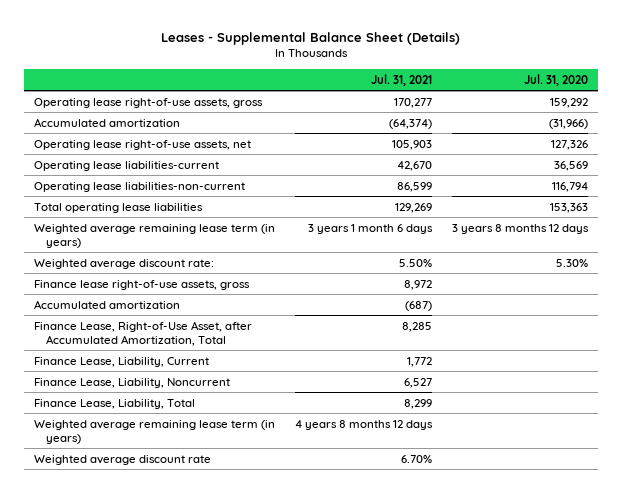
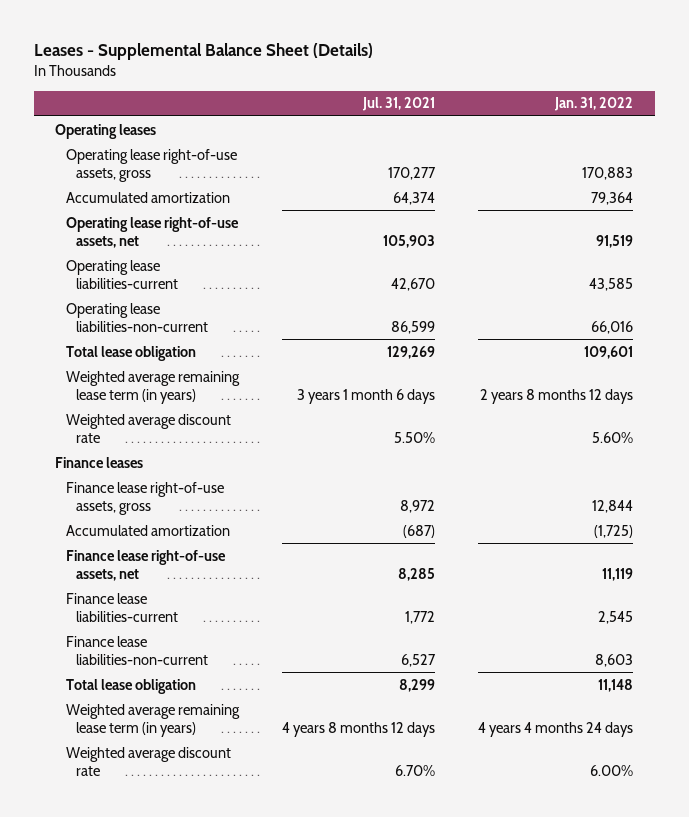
[524,73,589,86] Jul. 31, 2020 -> none
none -> [554,97,634,112] Jan. 31, 2022
none -> [55,123,157,139] Operating leases
[389,118,433,129] (64,374) -> [393,191,436,205] 64,374
[34,202,204,213] Total operating lease liabilities -> [65,345,196,361] Total lease obligation
[34,258,215,269] Weighted average discount rate: -> [65,413,231,443] Weighted average discount rate
none -> [55,456,144,468] Finance leases
[34,320,253,346] Finance Lease, Right-of-Use Asset, after Accumulated Amortization, Total -> [65,549,226,581] Finance lease right-of-use assets, net
[34,356,210,367] Finance Lease, Liability, Current -> [65,592,179,622] Finance lease liabilities-current
[34,377,231,388] Finance Lease, Liability, Noncurrent -> [65,635,209,665] Finance lease liabilities-non-current
[34,398,196,409] Finance Lease, Liability, Total -> [65,678,196,694] Total lease obligation

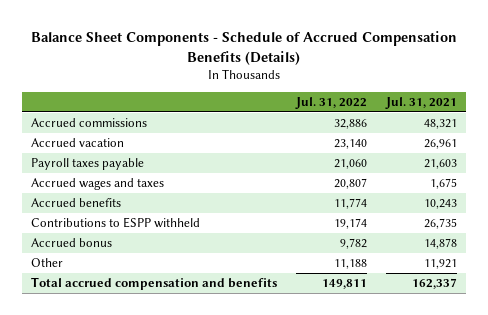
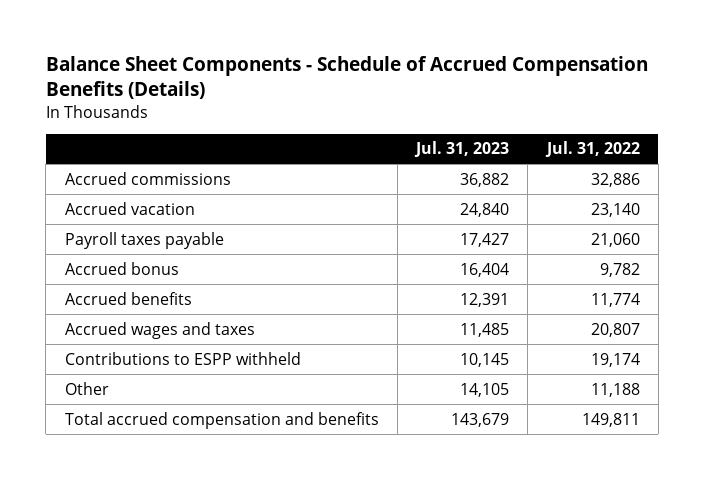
[384,96,457,109] Jul. 31, 2021 -> none
none -> [414,141,510,158] Jul. 31, 2023
[31,238,113,248] Accrued bonus -> [64,261,179,275] Accrued bonus
[31,178,165,191] Accrued wages and taxes -> [64,321,255,339] Accrued wages and taxes

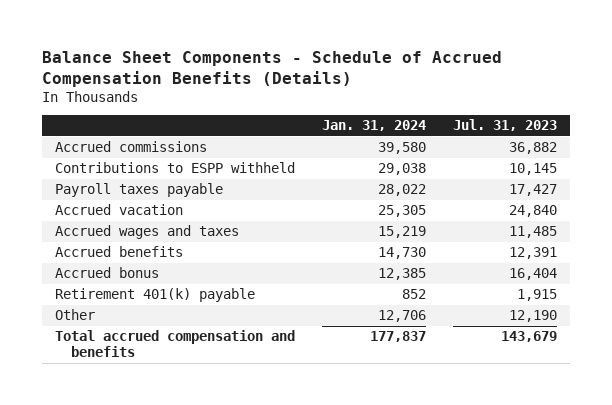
[544,141,640,158] Jul. 31, 2022 -> none
none -> [322,120,427,132] Jan. 31, 2024
[64,351,301,365] Contributions to ESPP withheld -> [55,162,296,174] Contributions to ESPP withheld
[64,201,195,215] Accrued vacation -> [55,204,184,216] Accrued vacation
[64,291,192,305] Accrued benefits -> [55,246,184,258] Accrued benefits
[64,261,179,275] Accrued bonus -> [55,267,160,279] Accrued bonus
none -> [55,288,256,303] Retirement 401(k) payable
[460,382,510,397] 14,105 -> [509,310,558,323] 12,190

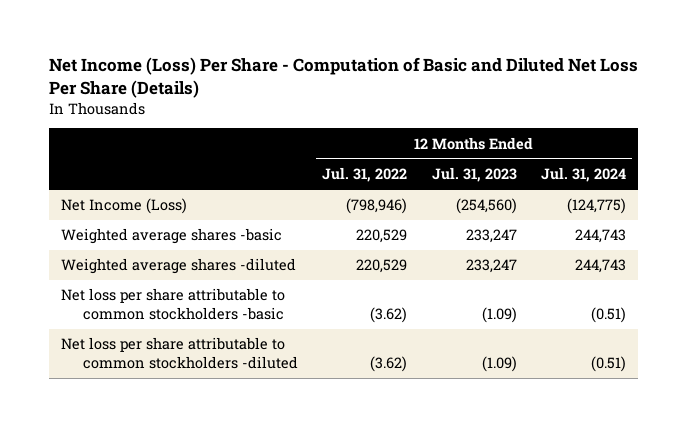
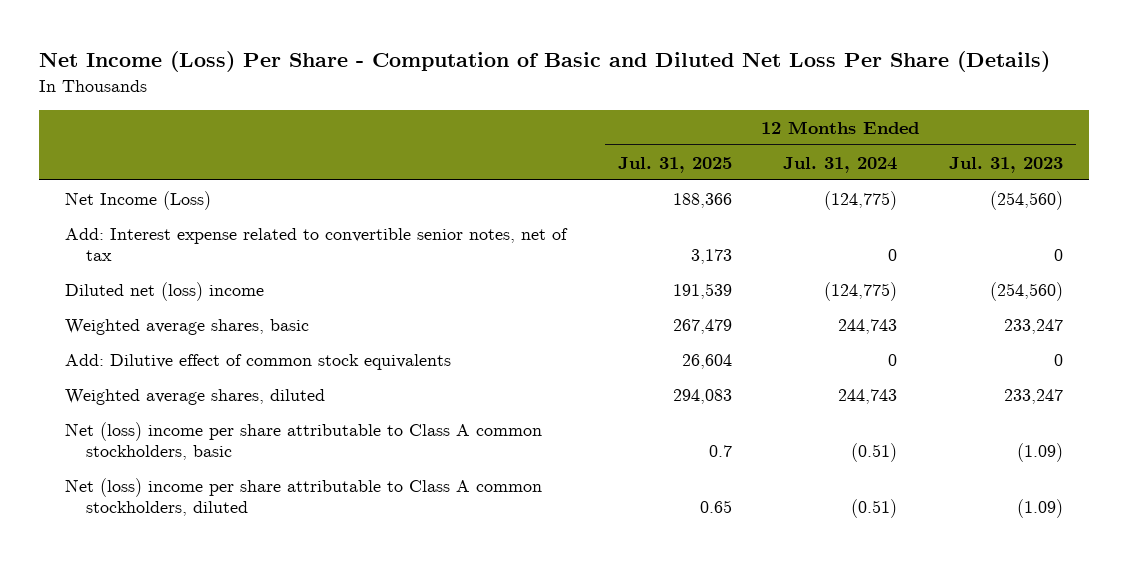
[322,167,408,183] Jul. 31, 2022 -> none
none -> [617,156,732,173] Jul. 31, 2025
none -> [65,227,569,262] Add: Interest expense related to convertible senior notes, net of tax
none -> [65,281,265,301] Diluted net (loss) income
[60,228,282,245] Weighted average shares -basic -> [65,318,310,335] Weighted average shares, basic
none -> [65,353,452,370] Add: Dilutive effect of common stock equivalents
[60,258,296,275] Weighted average shares -diluted -> [65,388,326,405] Weighted average shares, diluted
[60,288,285,321] Net loss per share attributable to common stockholders -basic -> [65,421,543,461] Net (loss) income per share attributable to Class A common stockholders, basic
[60,337,298,370] Net loss per share attributable to common stockholders -diluted -> [65,477,543,517] Net (loss) income per share attributable to Class A common stockholders, diluted

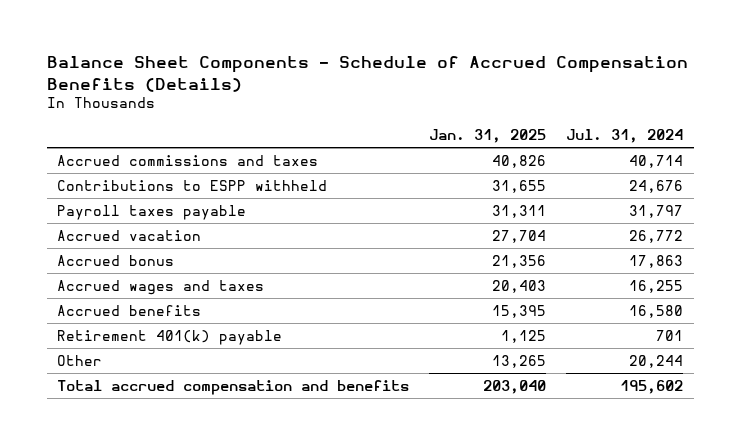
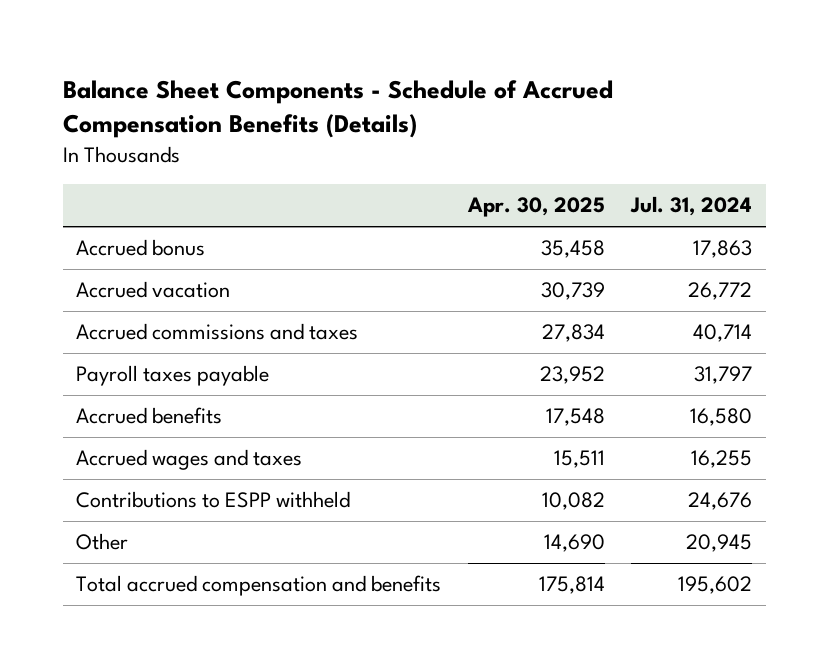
[429,128,547,143] Jan. 31, 2025 -> none
none -> [466,197,605,218] Apr. 30, 2025
[57,254,175,266] Accrued bonus -> [76,239,206,257] Accrued bonus
[57,229,202,241] Accrued vacation -> [76,281,231,299] Accrued vacation
[57,329,283,345] Retirement 401(k) payable -> none
[57,279,265,295] Accrued wages and taxes -> [76,449,303,471] Accrued wages and taxes
[57,179,328,191] Contributions to ESPP withheld -> [76,491,351,509] Contributions to ESPP withheld
[629,354,684,368] 20,244 -> [686,534,753,553] 20,945

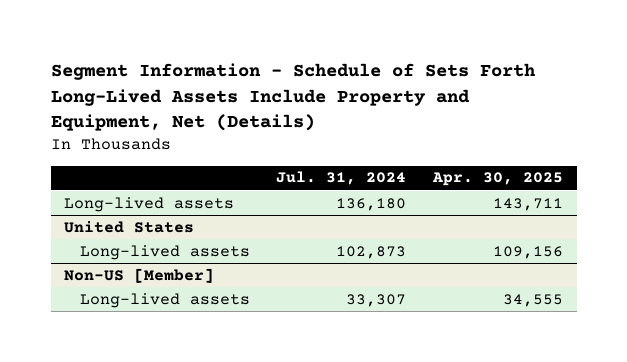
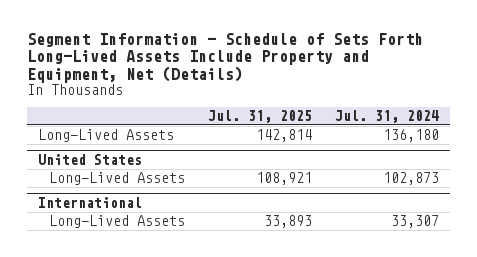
[432,172,564,187] Apr. 30, 2025 -> none
none -> [207,110,312,124] Jul. 31, 2025
[64,196,235,212] Long-lived assets -> [38,129,175,143] Long-Lived Assets
[79,244,250,260] Long-lived assets -> [49,172,186,186] Long-Lived Assets
[64,267,215,283] Non-US [Member] -> [38,197,143,209] International
[79,292,250,308] Long-lived assets -> [49,215,186,229] Long-Lived Assets

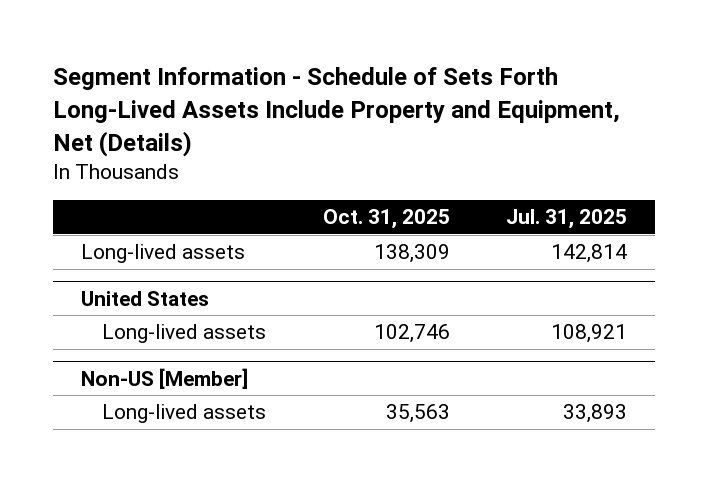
[334,110,439,124] Jul. 31, 2024 -> none
none -> [322,209,450,230] Oct. 31, 2025
[38,129,175,143] Long-Lived Assets -> [80,244,245,264] Long-lived assets
[49,172,186,186] Long-Lived Assets -> [102,324,267,344] Long-lived assets
[38,197,143,209] International -> [80,367,248,389] Non-US [Member]
[49,215,186,229] Long-Lived Assets -> [102,404,267,424] Long-lived assets

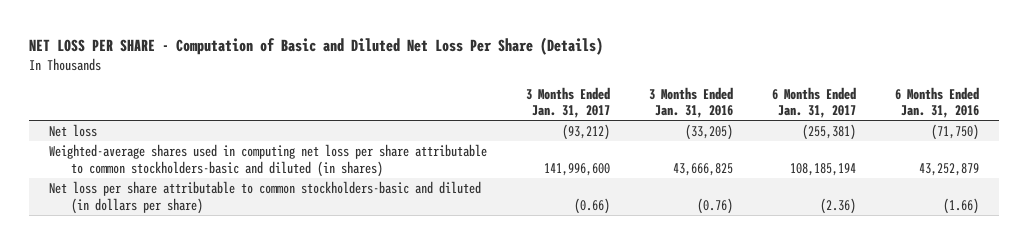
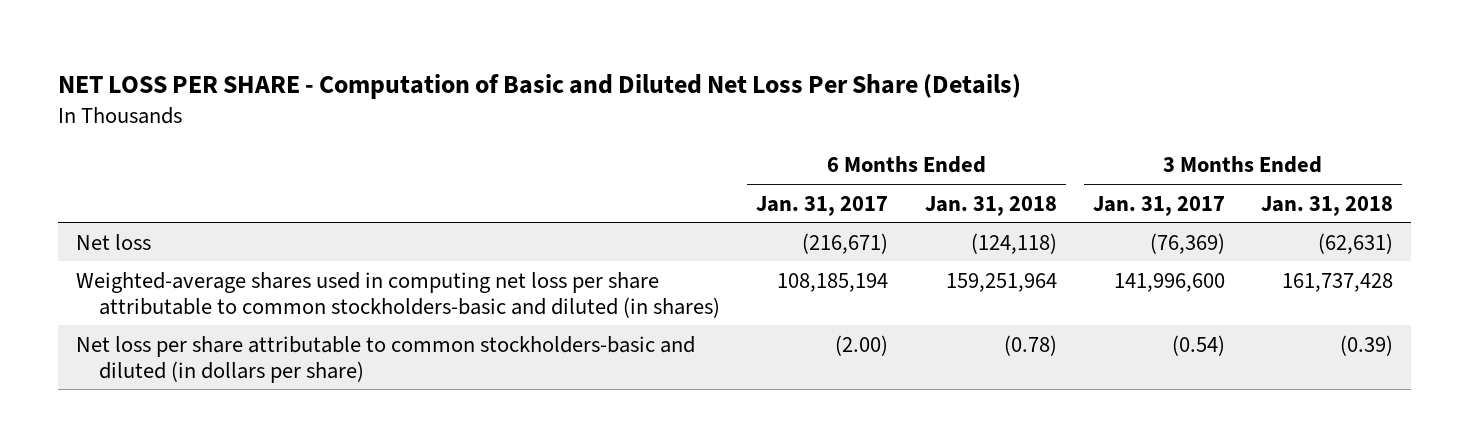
[648,86,733,119] 3 Months Ended Jan. 31, 2016 -> none
[895,86,980,119] 6 Months Ended Jan. 31, 2016 -> none
none -> [924,195,1057,216] Jan. 31, 2018
none -> [1260,195,1393,216] Jan. 31, 2018
[561,123,610,140] (93,212) -> [1149,232,1225,254] (76,369)
[802,123,857,140] (255,381) -> [802,232,889,254] (216,671)
[573,197,610,214] (0.66) -> [1171,334,1225,356] (0.54)
[820,197,857,214] (2.36) -> [835,334,889,356] (2.00)

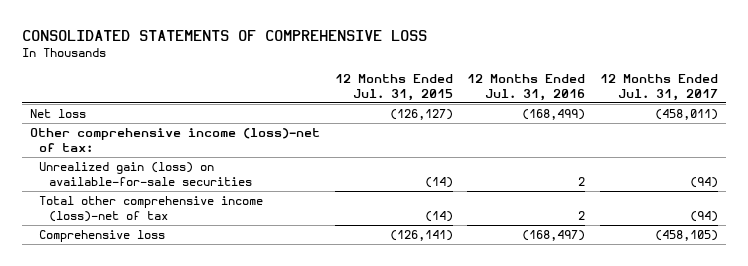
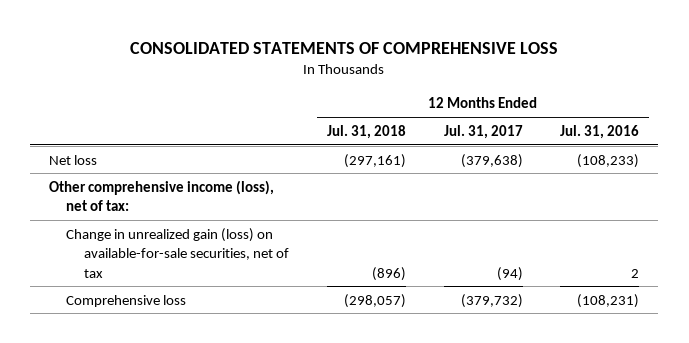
[334,74,453,101] 12 Months Ended Jul. 31, 2015 -> none
none -> [326,124,406,139] Jul. 31, 2018
[39,196,264,222] Total other comprehensive income (loss)-net of tax -> none
[522,109,586,121] (168,499) -> [577,153,640,168] (108,233)
[655,109,719,121] (458,011) -> [460,153,523,168] (379,638)
[29,128,320,152] Other comprehensive income (loss)-net of tax: -> [49,179,275,212] Other comprehensive income (loss), net of tax:
[39,162,253,186] Unrealized gain (loss) on available-for-sale securities -> [66,227,289,278] Change in unrealized gain (loss) on available-for-sale securities, net of tax
[522,230,586,242] (168,497) -> [577,293,640,308] (108,231)
[655,230,719,242] (458,105) -> [460,293,523,308] (379,732)

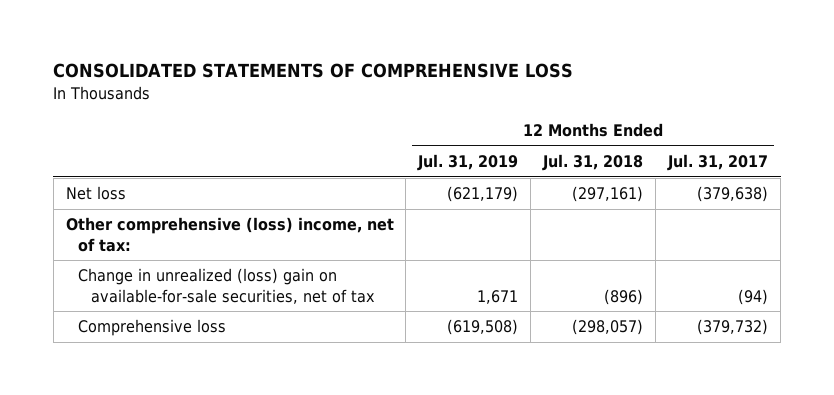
[560,124,640,139] Jul. 31, 2016 -> none
none -> [417,153,519,171] Jul. 31, 2019
[49,179,275,212] Other comprehensive income (loss), net of tax: -> [65,217,394,252] Other comprehensive (loss) income, net of tax:
[66,227,289,278] Change in unrealized gain (loss) on available-for-sale securities, net of tax -> [78,268,376,304] Change in unrealized (loss) gain on available-for-sale securities, net of tax

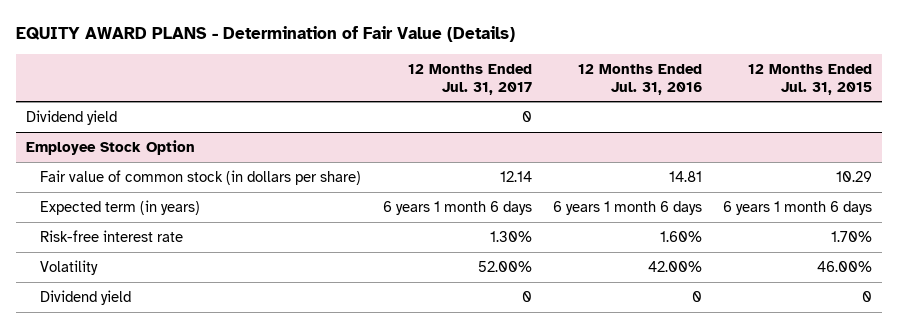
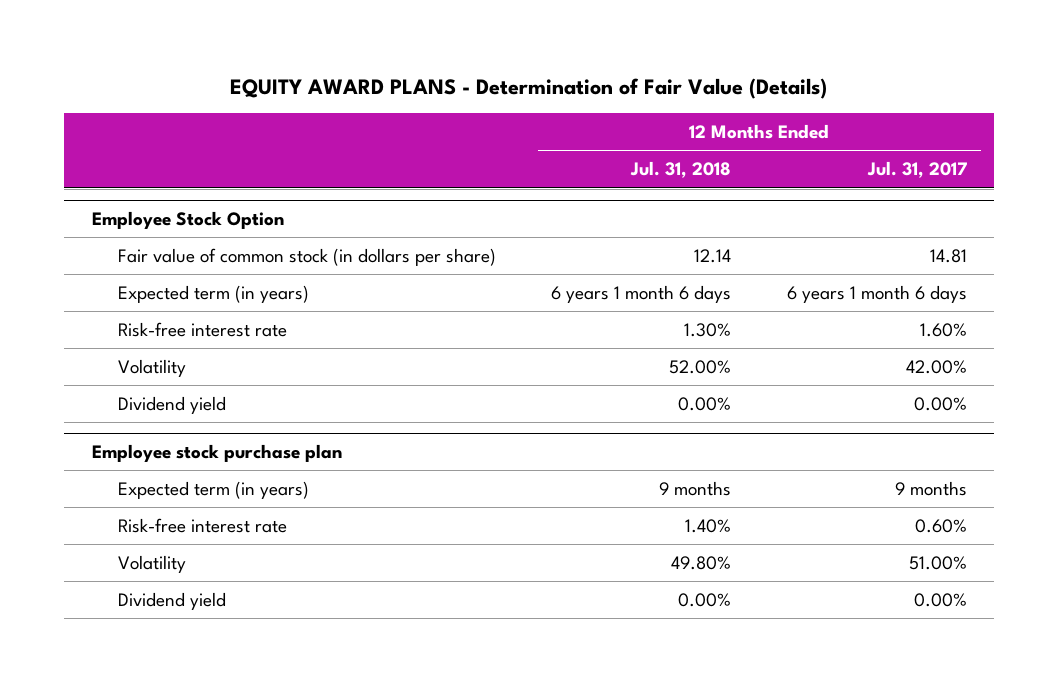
[577,63,702,95] 12 Months Ended Jul. 31, 2016 -> none
[747,63,872,95] 12 Months Ended Jul. 31, 2015 -> none
none -> [630,161,732,179] Jul. 31, 2018
[26,109,118,125] Dividend yield -> none
[499,170,532,182] 12.14 -> [929,248,967,263] 14.81
[489,230,532,242] 1.30% -> [919,322,967,337] 1.60%
[477,260,532,272] 52.00% -> [905,359,967,374] 42.00%
[521,290,532,302] 0 -> [913,396,967,411] 0.00%
none -> [91,444,342,463] Employee stock purchase plan
none -> [118,480,310,499] Expected term (in years)
none -> [118,517,288,533] Risk-free interest rate
none -> [118,554,187,573] Volatility
none -> [118,591,227,610] Dividend yield

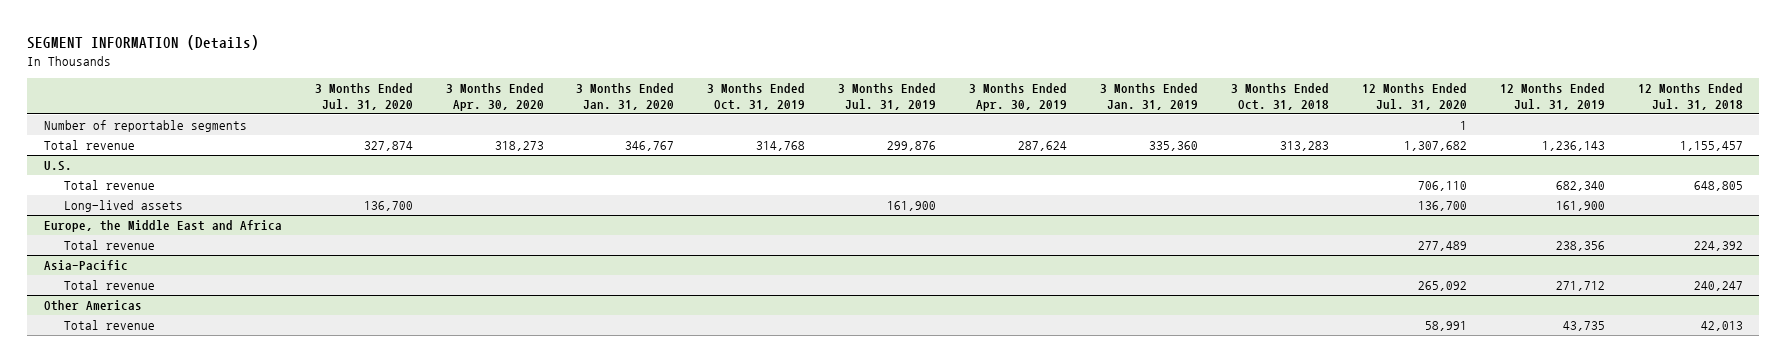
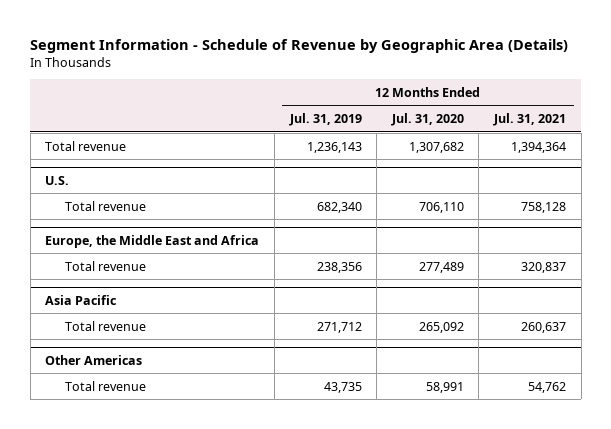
[27,35,260,51] SEGMENT INFORMATION (Details) -> [30,38,569,53] Segment Information - Schedule of Revenue by Geographic Area (Details)
[314,83,413,110] 3 Months Ended Jul. 31, 2020 -> none
[445,83,544,111] 3 Months Ended Apr. 30, 2020 -> none
[576,83,675,110] 3 Months Ended Jan. 31, 2020 -> none
[707,83,806,110] 3 Months Ended Oct. 31, 2019 -> none
[838,83,937,110] 3 Months Ended Jul. 31, 2019 -> none
[969,83,1068,111] 3 Months Ended Apr. 30, 2019 -> none
[1100,83,1199,110] 3 Months Ended Jan. 31, 2019 -> none
[1231,83,1330,110] 3 Months Ended Oct. 31, 2018 -> none
[1637,83,1743,110] 12 Months Ended Jul. 31, 2018 -> none
none -> [493,113,567,127] Jul. 31, 2021
[43,120,247,133] Number of reportable segments -> none
[63,200,183,213] Long-lived assets -> none
[43,260,128,271] Asia-Pacific -> [45,294,118,305] Asia Pacific

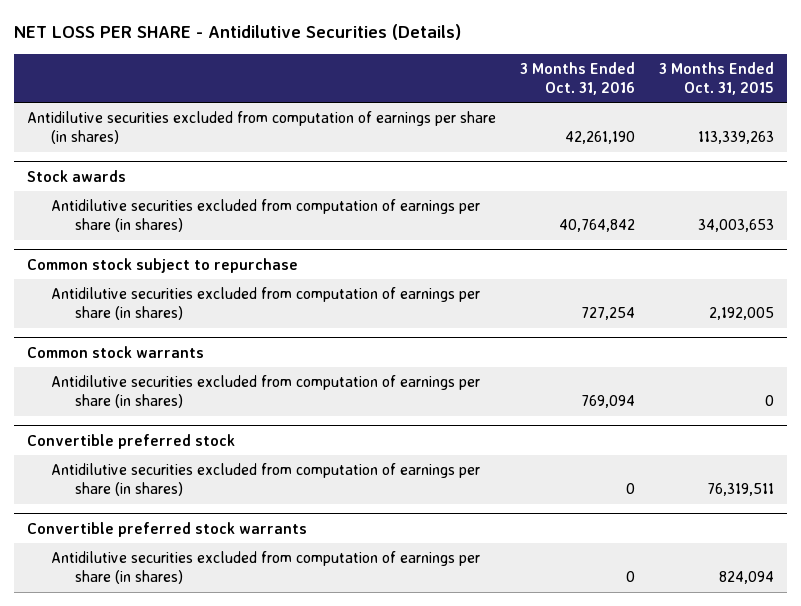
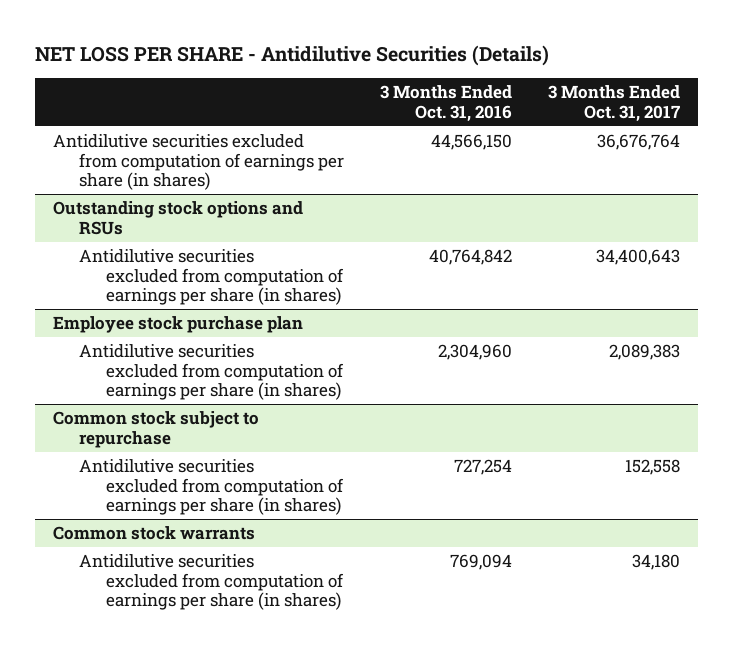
[659,62,775,95] 3 Months Ended Oct. 31, 2015 -> none
none -> [547,85,680,122] 3 Months Ended Oct. 31, 2017
[564,130,635,144] 42,261,190 -> [431,134,513,151] 44,566,150
[26,169,126,182] Stock awards -> [53,201,304,235] Outstanding stock options and RSUs
none -> [53,316,304,334] Employee stock purchase plan
none -> [79,344,344,401] Antidilutive securities excluded from computation of earnings per share (in shares)
[26,433,235,449] Convertible preferred stock -> none
[50,463,480,496] Antidilutive securities excluded from computation of earnings per share (in shares) -> none
[26,521,307,537] Convertible preferred stock warrants -> none
[50,551,480,584] Antidilutive securities excluded from computation of earnings per share (in shares) -> none

